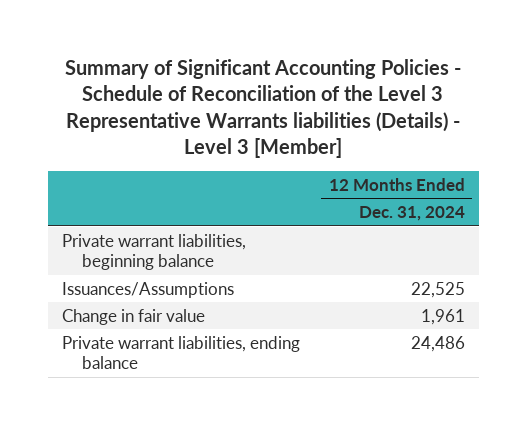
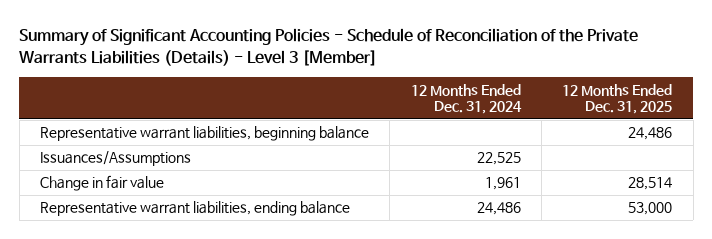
[65,58,462,159] Summary of Significant Accounting Policies - Schedule of Reconciliation of the Level 3 Representative Warrants liabilities (Details) - Level 3 [Member] -> [19,28,639,66] Summary of Significant Accounting Policies - Schedule of Reconciliation of the Private Warrants Liabilities (Details) - Level 3 [Member]
none -> [562,83,673,115] 12 Months Ended Dec. 31, 2025
[62,233,247,271] Private warrant liabilities, beginning balance -> [39,126,369,142] Representative warrant liabilities, beginning balance
[62,335,301,370] Private warrant liabilities, ending balance -> [39,201,350,217] Representative warrant liabilities, ending balance

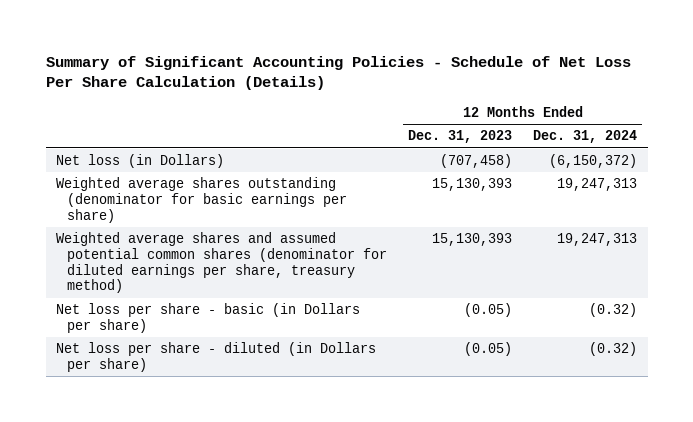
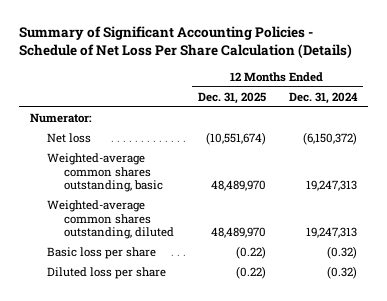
[408,130,513,144] Dec. 31, 2023 -> none
none -> [197,91,266,104] Dec. 31, 2025
none -> [30,113,93,124] Numerator:
[56,154,225,169] Net loss (in Dollars) -> [47,133,92,144] Net loss
[56,177,348,223] Weighted average shares outstanding (denominator for basic earnings per share) -> [47,153,164,193] Weighted-average common shares outstanding, basic
[56,232,388,294] Weighted average shares and assumed potential common shares (denominator for diluted earnings per share, treasury method) -> [47,200,175,240] Weighted-average common shares outstanding, diluted
[56,303,361,333] Net loss per share - basic (in Dollars per share) -> [47,247,157,260] Basic loss per share
[56,342,377,372] Net loss per share - diluted (in Dollars per share) -> [47,267,167,280] Diluted loss per share

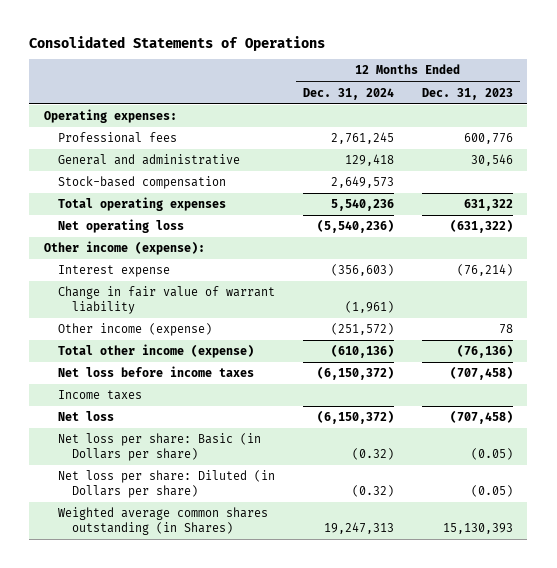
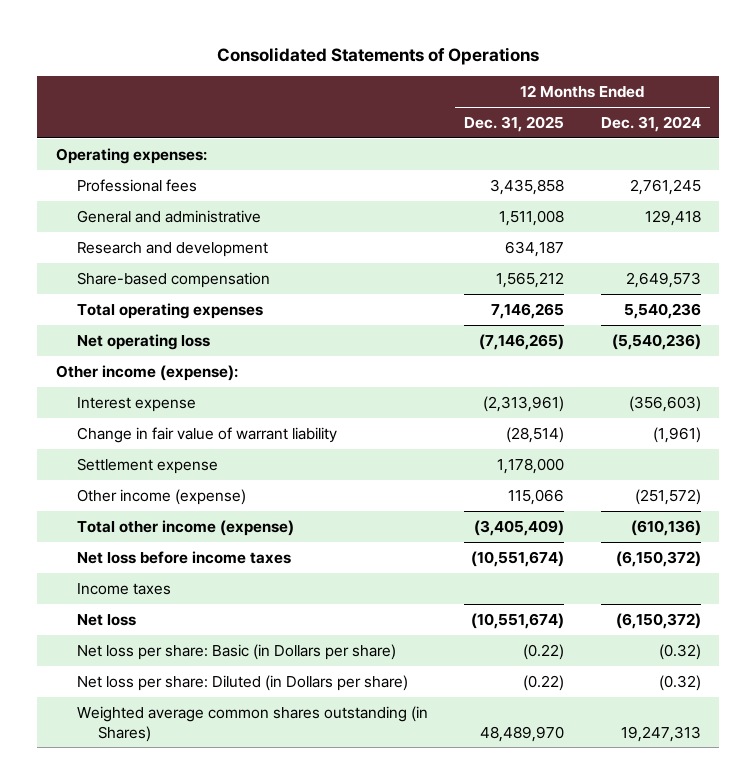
[422,87,514,100] Dec. 31, 2023 -> none
none -> [464,115,565,132] Dec. 31, 2025
none -> [76,241,268,257] Research and development
[57,176,226,190] Stock-based compensation -> [76,271,270,288] Share-based compensation
none -> [76,457,218,474] Settlement expense

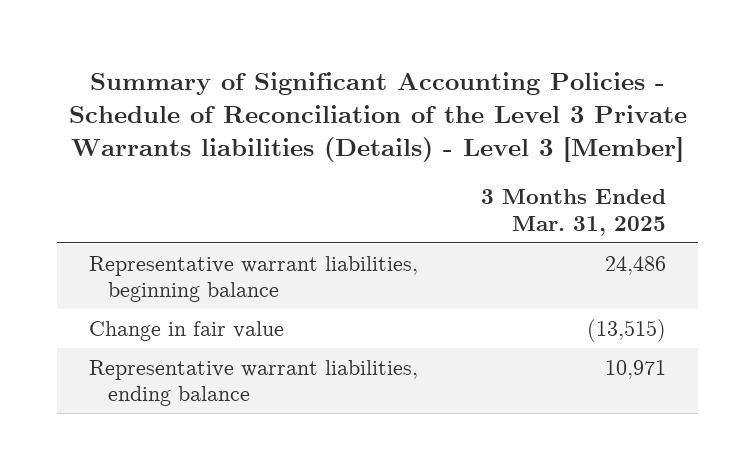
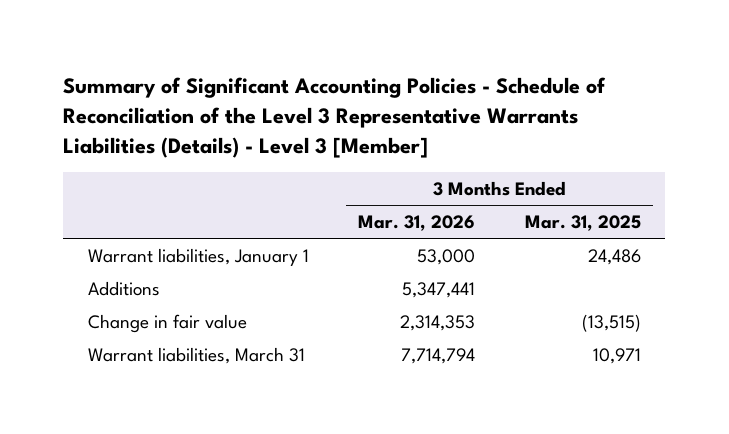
[68,72,687,163] Summary of Significant Accounting Policies - Schedule of Reconciliation of the Level 3 Private Warrants liabilities (Details) - Level 3 [Member] -> [63,77,607,159] Summary of Significant Accounting Policies - Schedule of Reconciliation of the Level 3 Representative Warrants Liabilities (Details) - Level 3 [Member]
none -> [358,215,476,232] Mar. 31, 2026
[88,255,418,302] Representative warrant liabilities, beginning balance -> [88,247,310,266] Warrant liabilities, January 1
none -> [88,280,161,296] Additions
[88,359,418,406] Representative warrant liabilities, ending balance -> [88,346,306,364] Warrant liabilities, March 31

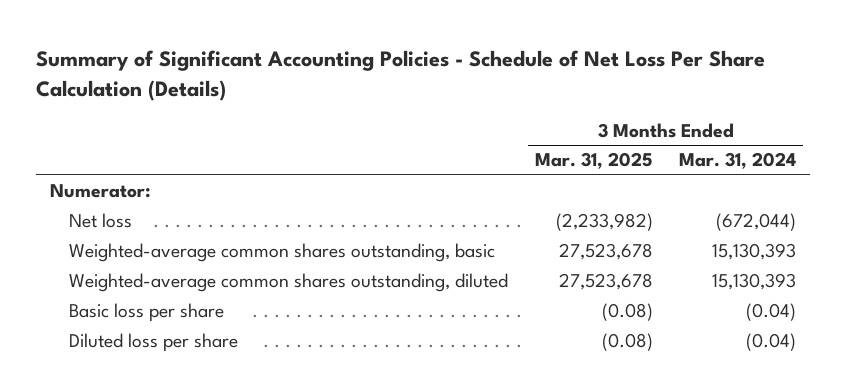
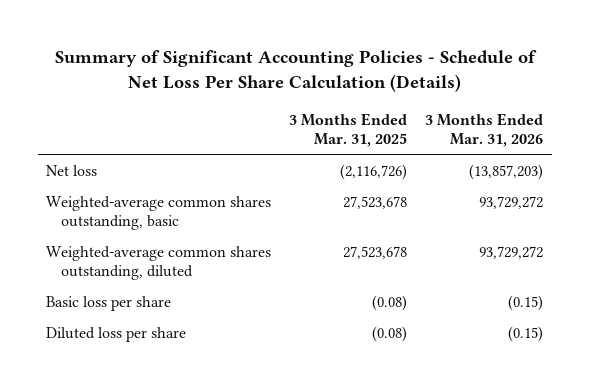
[679,152,797,170] Mar. 31, 2024 -> none
none -> [424,112,543,148] 3 Months Ended Mar. 31, 2026
[49,184,151,199] Numerator: -> none
[555,213,653,232] (2,233,982) -> [340,163,408,180] (2,116,726)

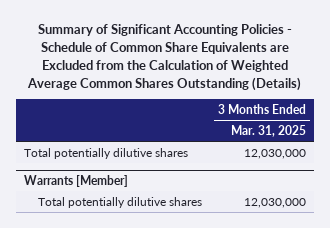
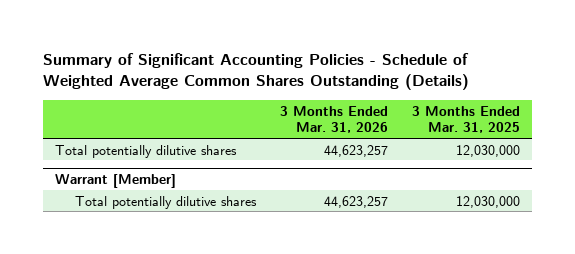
[27,24,302,91] Summary of Significant Accounting Policies - Schedule of Common Share Equivalents are Excluded from the Calculation of Weighted Average Common Shares Outstanding (Details) -> [43,52,470,91] Summary of Significant Accounting Policies - Schedule of Weighted Average Common Shares Outstanding (Details)
none -> [279,105,388,134] 3 Months Ended Mar. 31, 2026
[24,175,129,188] Warrants [Member] -> [55,173,177,188] Warrant [Member]

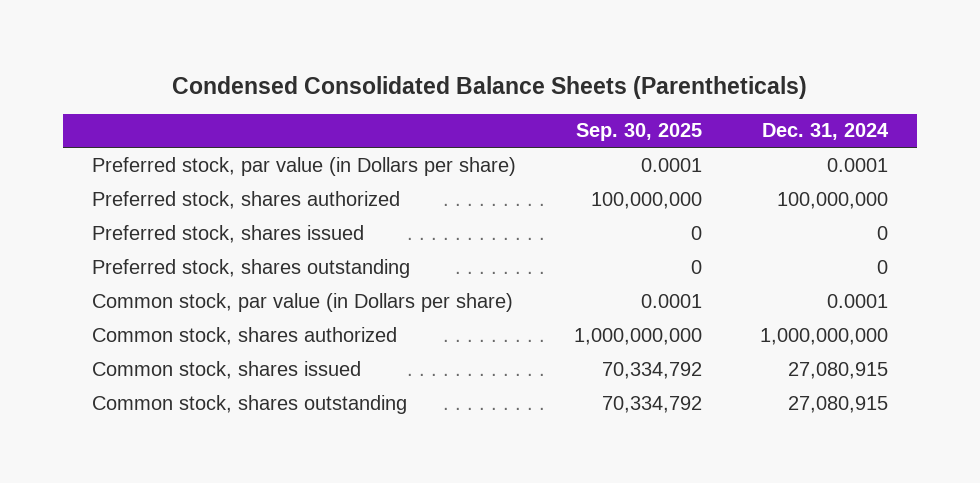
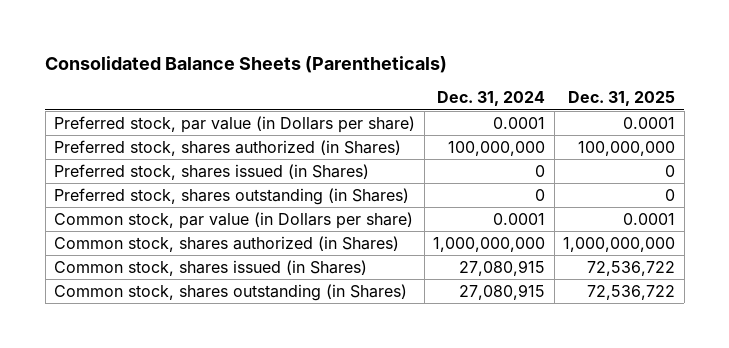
[171,75,807,99] Condensed Consolidated Balance Sheets (Parentheticals) -> [45,55,448,73] Consolidated Balance Sheets (Parentheticals)
[575,123,702,142] Sep. 30, 2025 -> none
none -> [568,91,676,107] Dec. 31, 2025
[91,190,400,209] Preferred stock, shares authorized -> [54,139,402,156] Preferred stock, shares authorized (in Shares)
[91,224,364,243] Preferred stock, shares issued -> [54,163,370,180] Preferred stock, shares issued (in Shares)
[91,258,410,278] Preferred stock, shares outstanding -> [54,187,410,205] Preferred stock, shares outstanding (in Shares)
[91,326,397,345] Common stock, shares authorized -> [54,235,400,252] Common stock, shares authorized (in Shares)
[91,360,361,379] Common stock, shares issued -> [54,259,368,276] Common stock, shares issued (in Shares)
[91,394,407,414] Common stock, shares outstanding -> [54,283,408,301] Common stock, shares outstanding (in Shares)

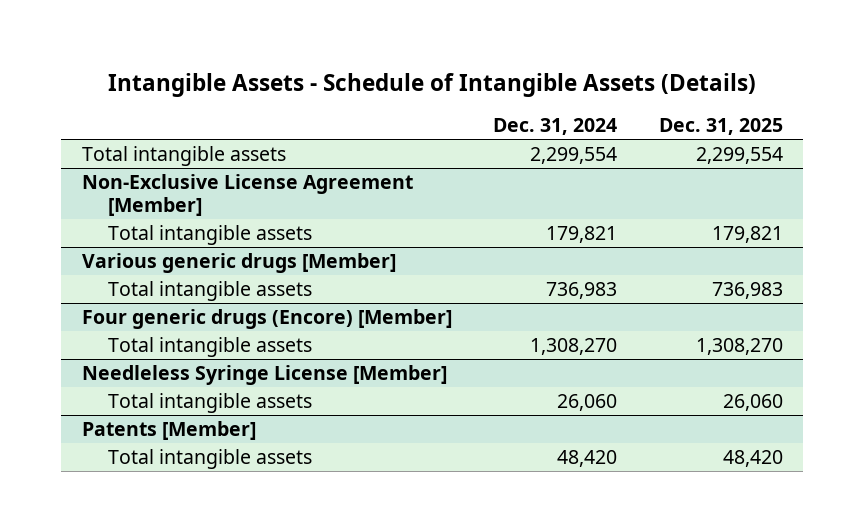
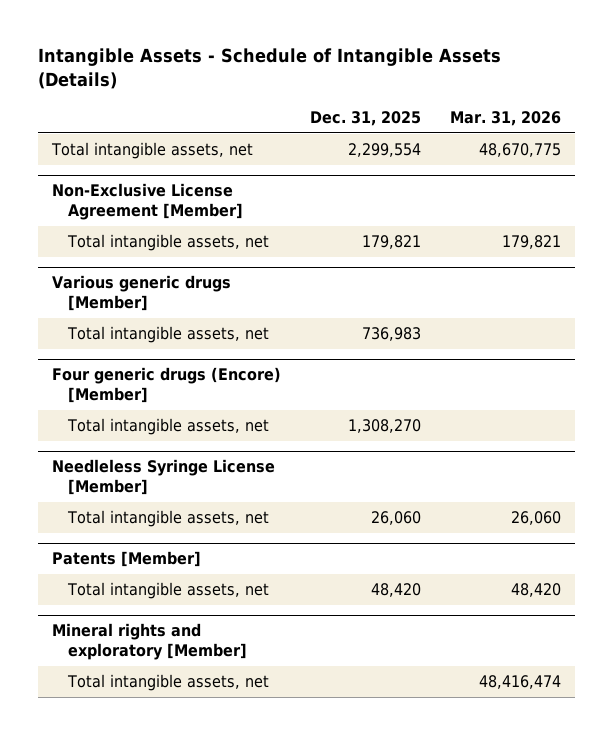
[493,118,618,136] Dec. 31, 2024 -> none
none -> [449,110,561,126] Mar. 31, 2026
[81,146,286,167] Total intangible assets -> [51,142,254,160] Total intangible assets, net
[108,225,313,246] Total intangible assets -> [66,234,269,252] Total intangible assets, net
[108,281,313,302] Total intangible assets -> [66,326,269,344] Total intangible assets, net
[108,337,313,358] Total intangible assets -> [66,418,269,436] Total intangible assets, net
[108,393,313,414] Total intangible assets -> [66,510,269,528] Total intangible assets, net
[108,449,313,470] Total intangible assets -> [66,582,269,600] Total intangible assets, net
none -> [52,623,247,661] Mineral rights and exploratory [Member]
none -> [66,674,269,692] Total intangible assets, net

